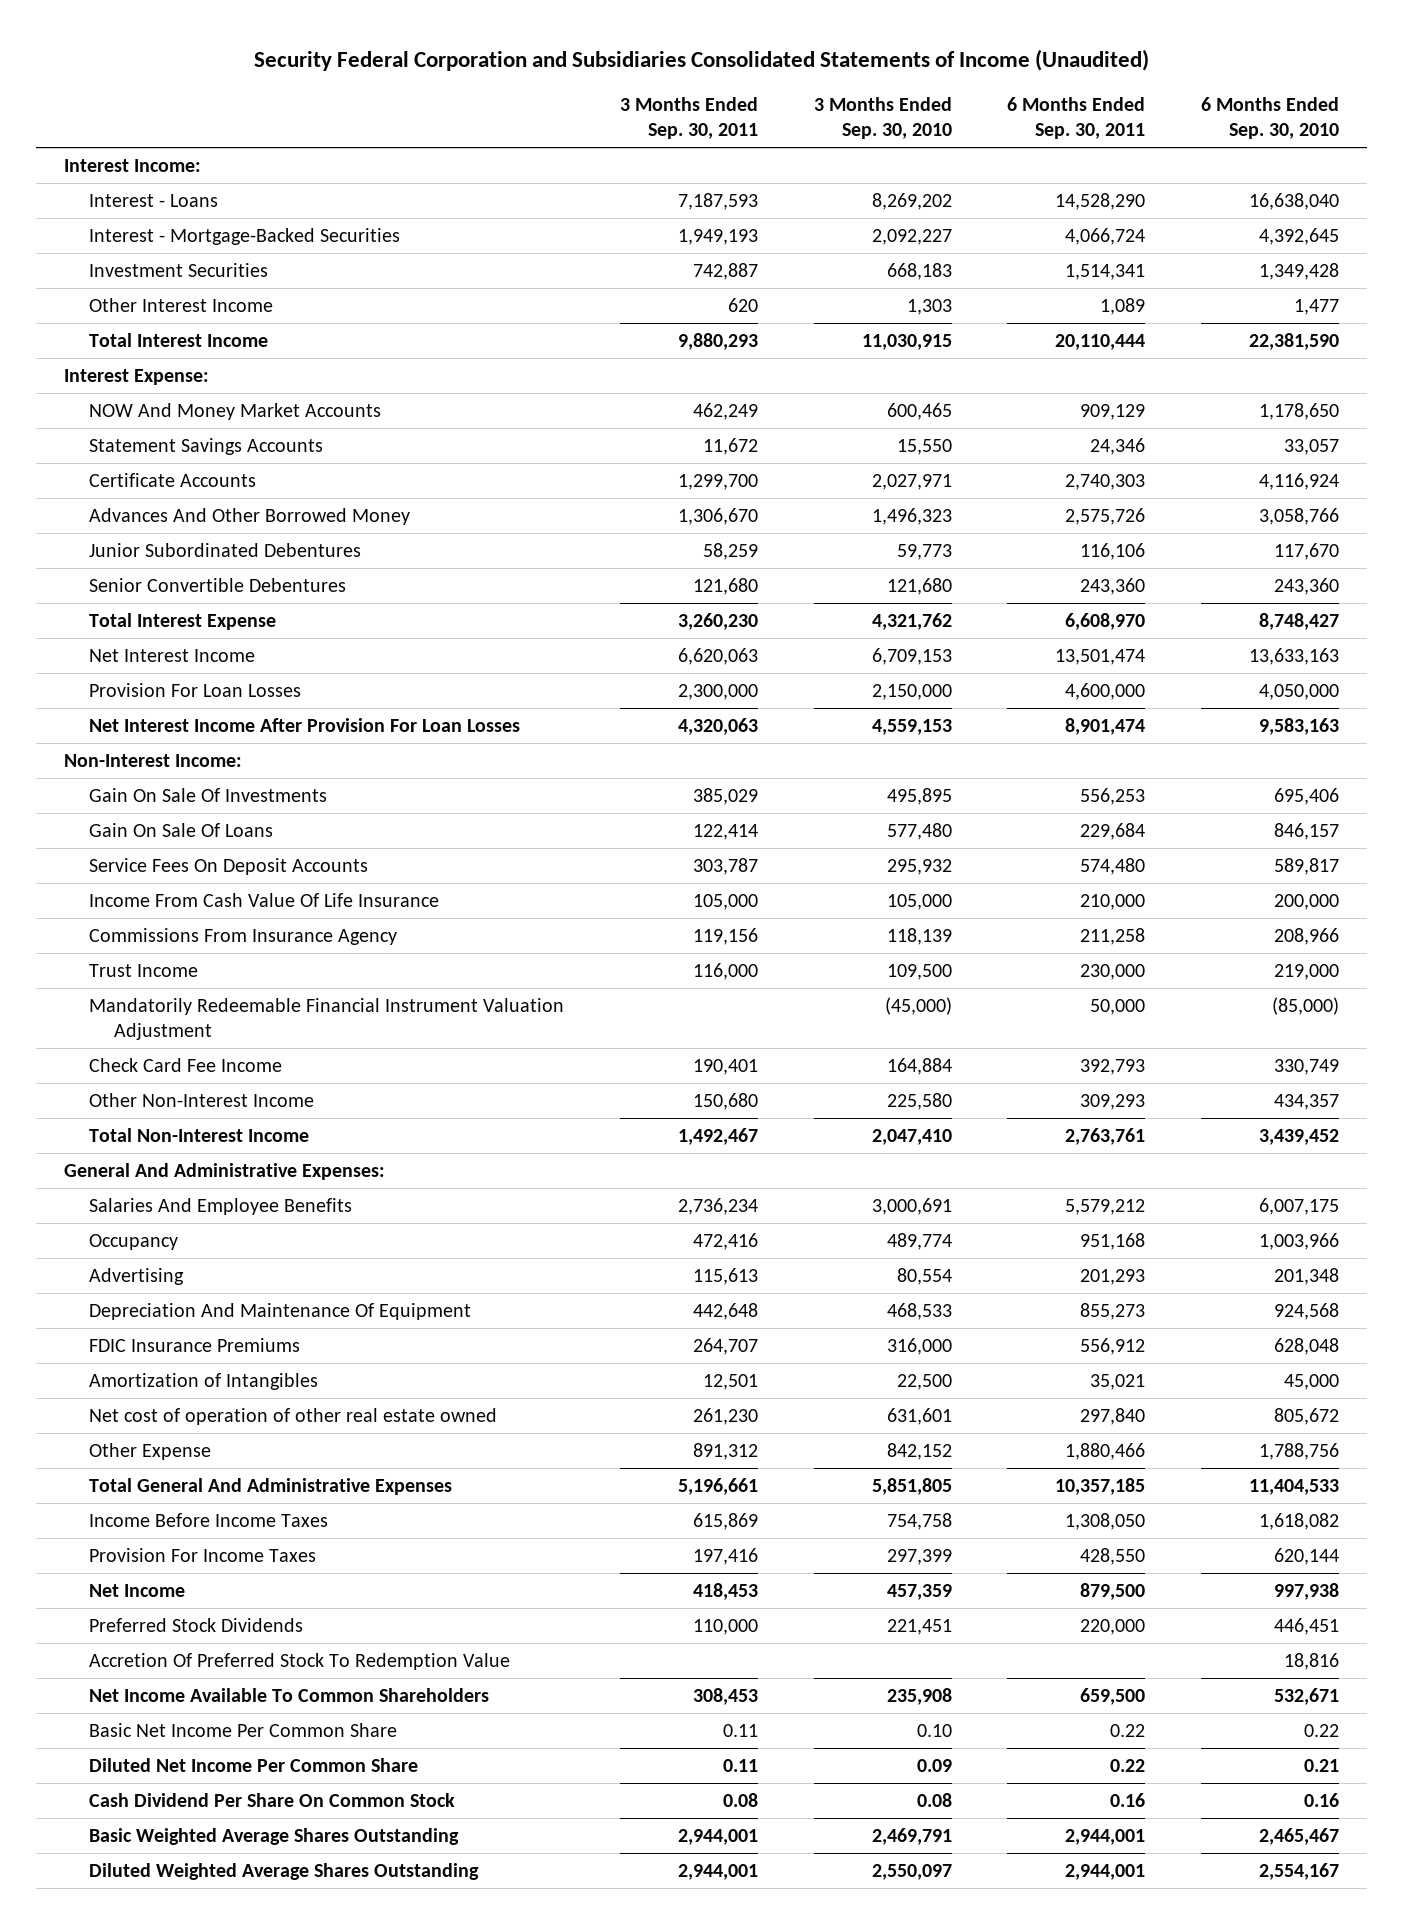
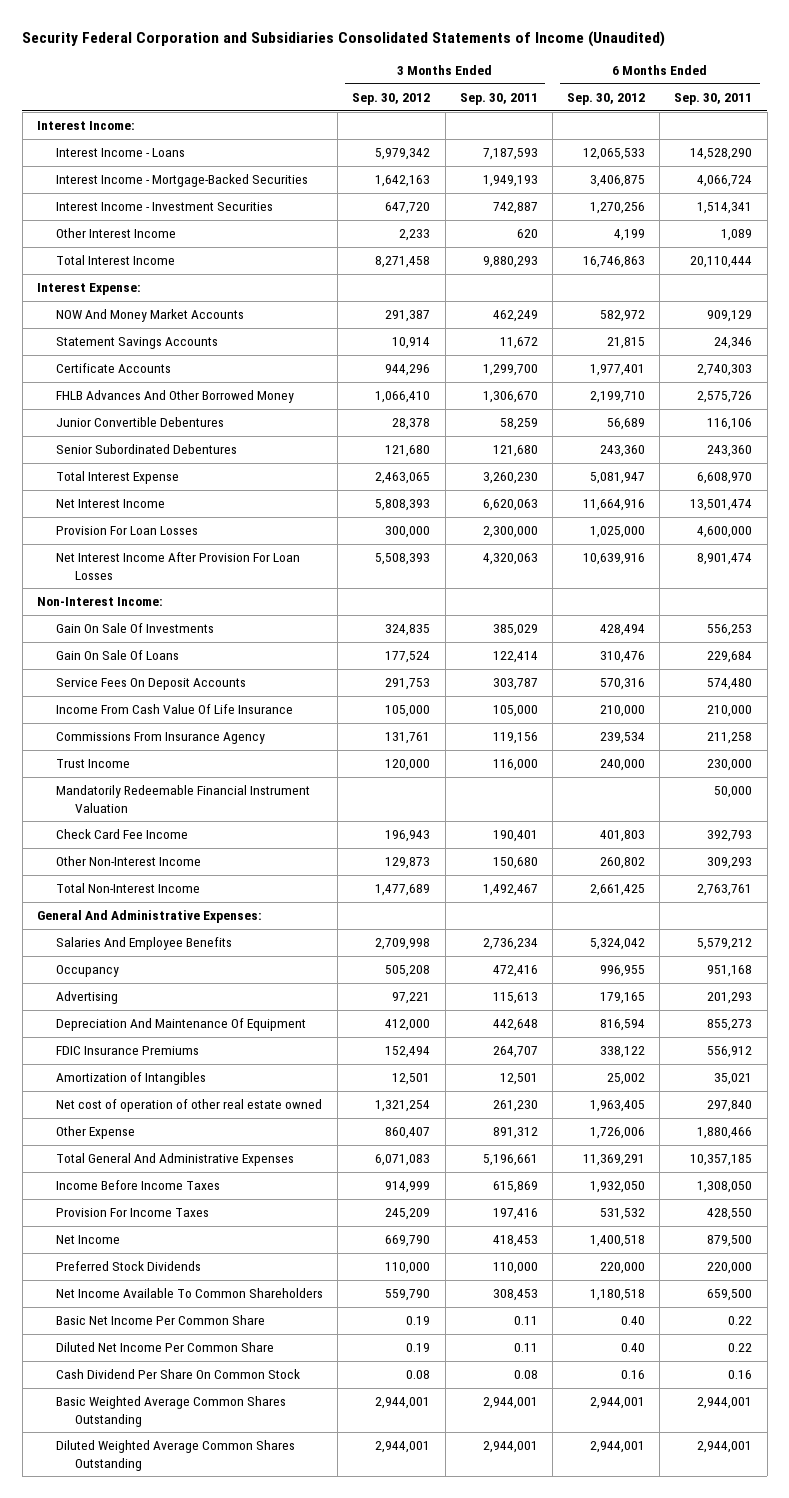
[813,97,952,140] 3 Months Ended Sep. 30, 2010 -> none
[1201,97,1340,140] 6 Months Ended Sep. 30, 2010 -> none
none -> [352,93,431,106] Sep. 30, 2012
none -> [567,93,646,106] Sep. 30, 2012
[88,194,218,208] Interest - Loans -> [56,148,186,158] Interest Income - Loans
[88,228,400,246] Interest - Mortgage-Backed Securities -> [56,174,309,188] Interest Income - Mortgage-Backed Securities
[88,263,268,278] Investment Securities -> [56,202,274,212] Interest Income - Investment Securities
[88,508,410,526] Advances And Other Borrowed Money -> [56,390,295,404] FHLB Advances And Other Borrowed Money
[88,543,361,558] Junior Subordinated Debentures -> [56,417,225,428] Junior Convertible Debentures
[88,578,346,593] Senior Convertible Debentures -> [56,444,238,455] Senior Subordinated Debentures
[88,998,564,1040] Mandatorily Redeemable Financial Instrument Valuation Adjustment -> [56,785,311,813] Mandatorily Redeemable Financial Instrument Valuation
[88,1653,510,1671] Accretion Of Preferred Stock To Redemption Value -> none
[88,1828,459,1846] Basic Weighted Average Shares Outstanding -> [56,1396,287,1427] Basic Weighted Average Common Shares Outstanding
[88,1863,479,1881] Diluted Weighted Average Shares Outstanding -> [56,1440,296,1471] Diluted Weighted Average Common Shares Outstanding

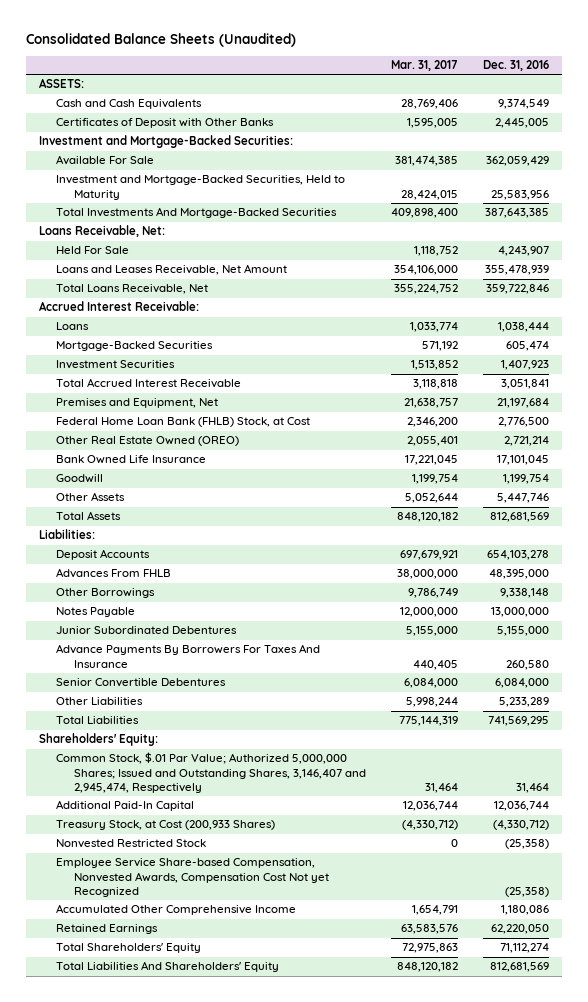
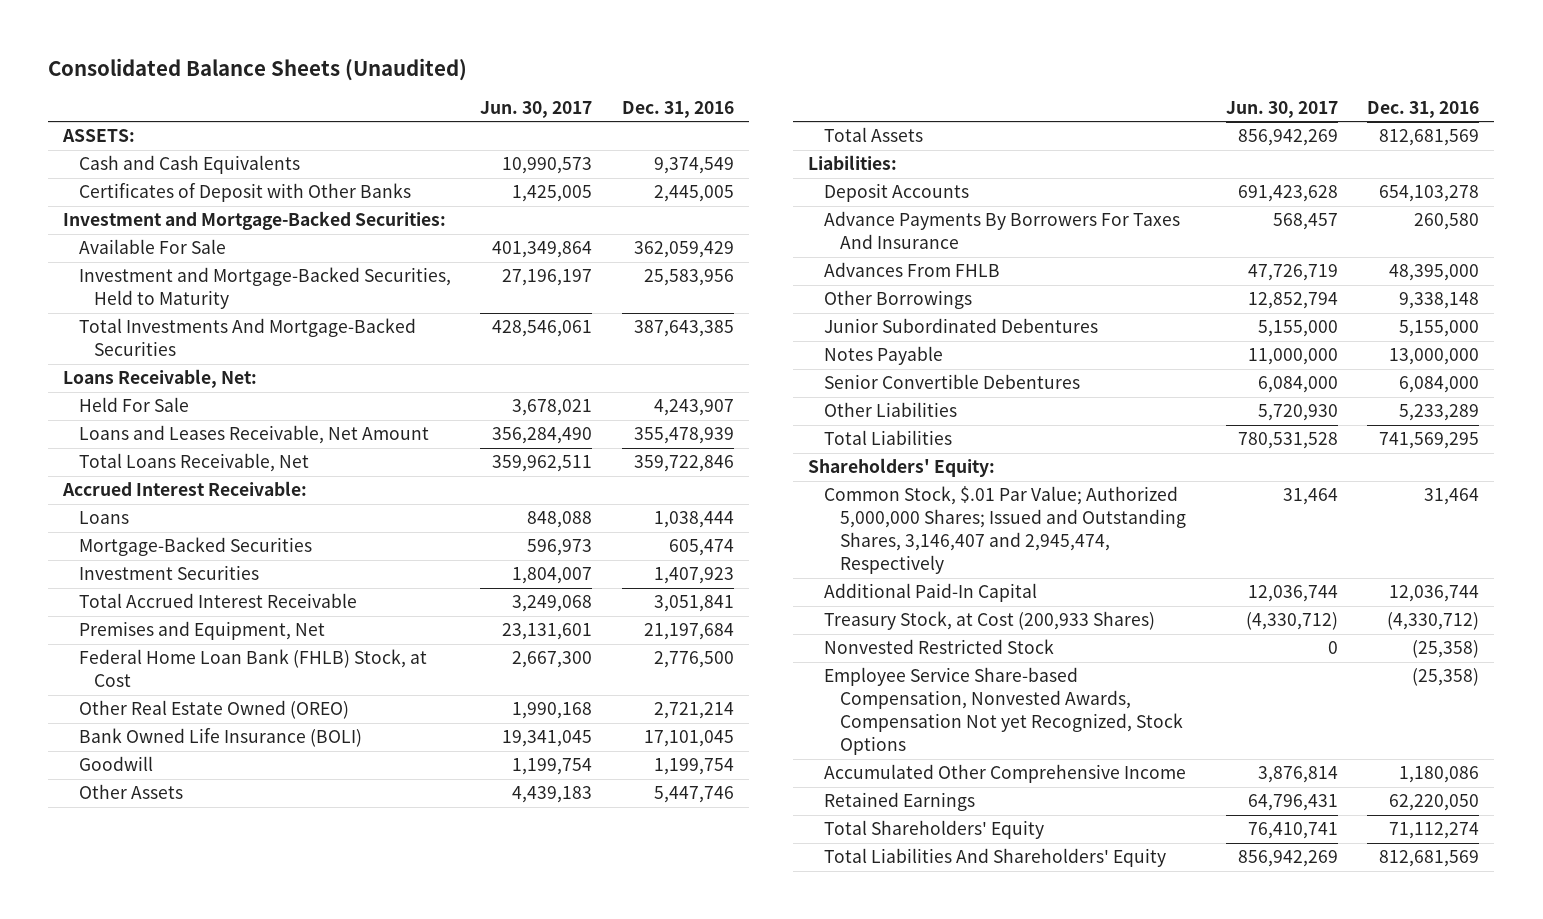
[391,60,459,72] Mar. 31, 2017 -> none
none -> [480,100,593,118] Jun. 30, 2017
[56,455,207,465] Bank Owned Life Insurance -> [78,728,362,748] Bank Owned Life Insurance (BOLI)
[56,644,321,668] Advance Payments By Borrowers For Taxes And Insurance -> [823,211,1180,250] Advance Payments By Borrowers For Taxes And Insurance
[56,607,136,618] Notes Payable -> [823,346,943,366] Notes Payable
[56,858,329,897] Employee Service Share-based Compensation, Nonvested Awards, Compensation Cost Not yet Recognized -> [823,667,1183,756] Employee Service Share-based Compensation, Nonvested Awards, Compensation Not yet Recognized, Stock Options

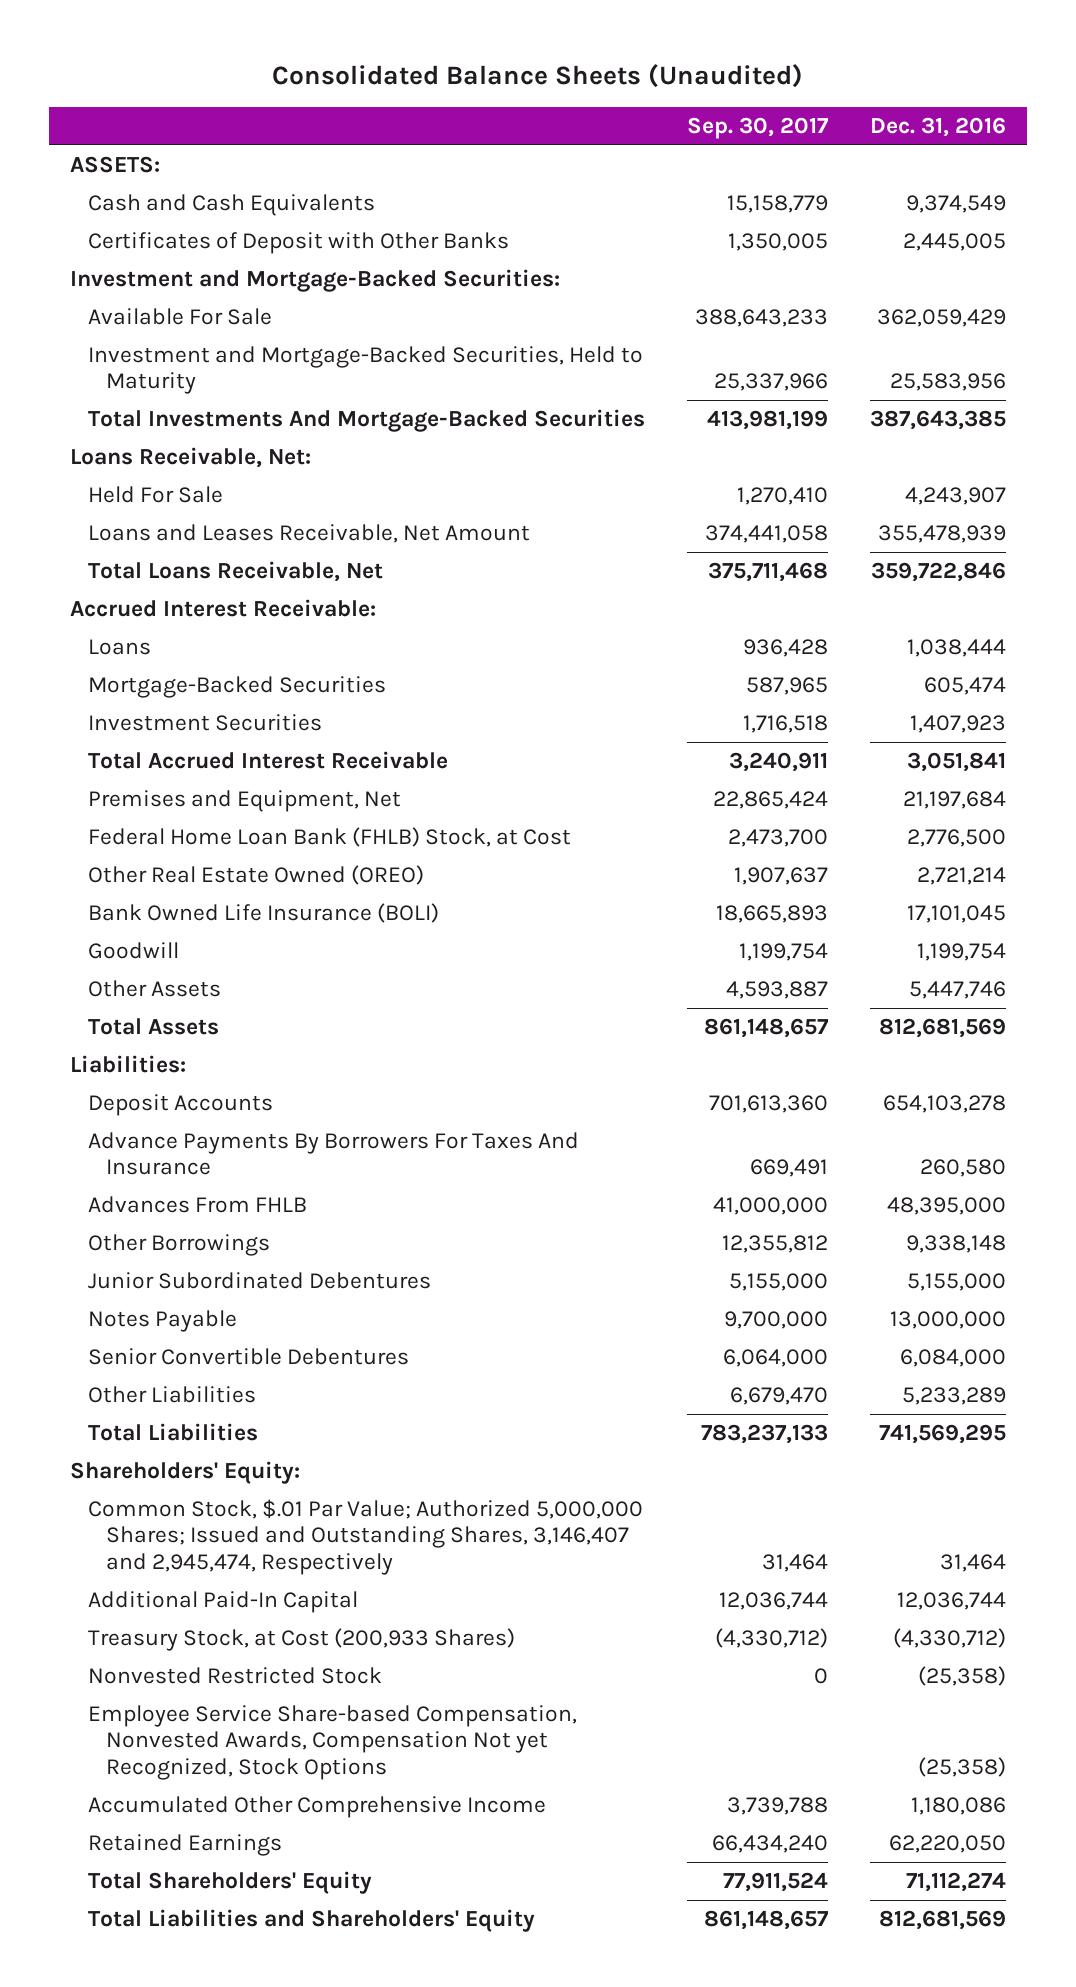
[480,100,593,118] Jun. 30, 2017 -> none
none -> [686,117,829,140] Sep. 30, 2017
[823,848,1166,868] Total Liabilities And Shareholders' Equity -> [87,1909,535,1933] Total Liabilities and Shareholders' Equity

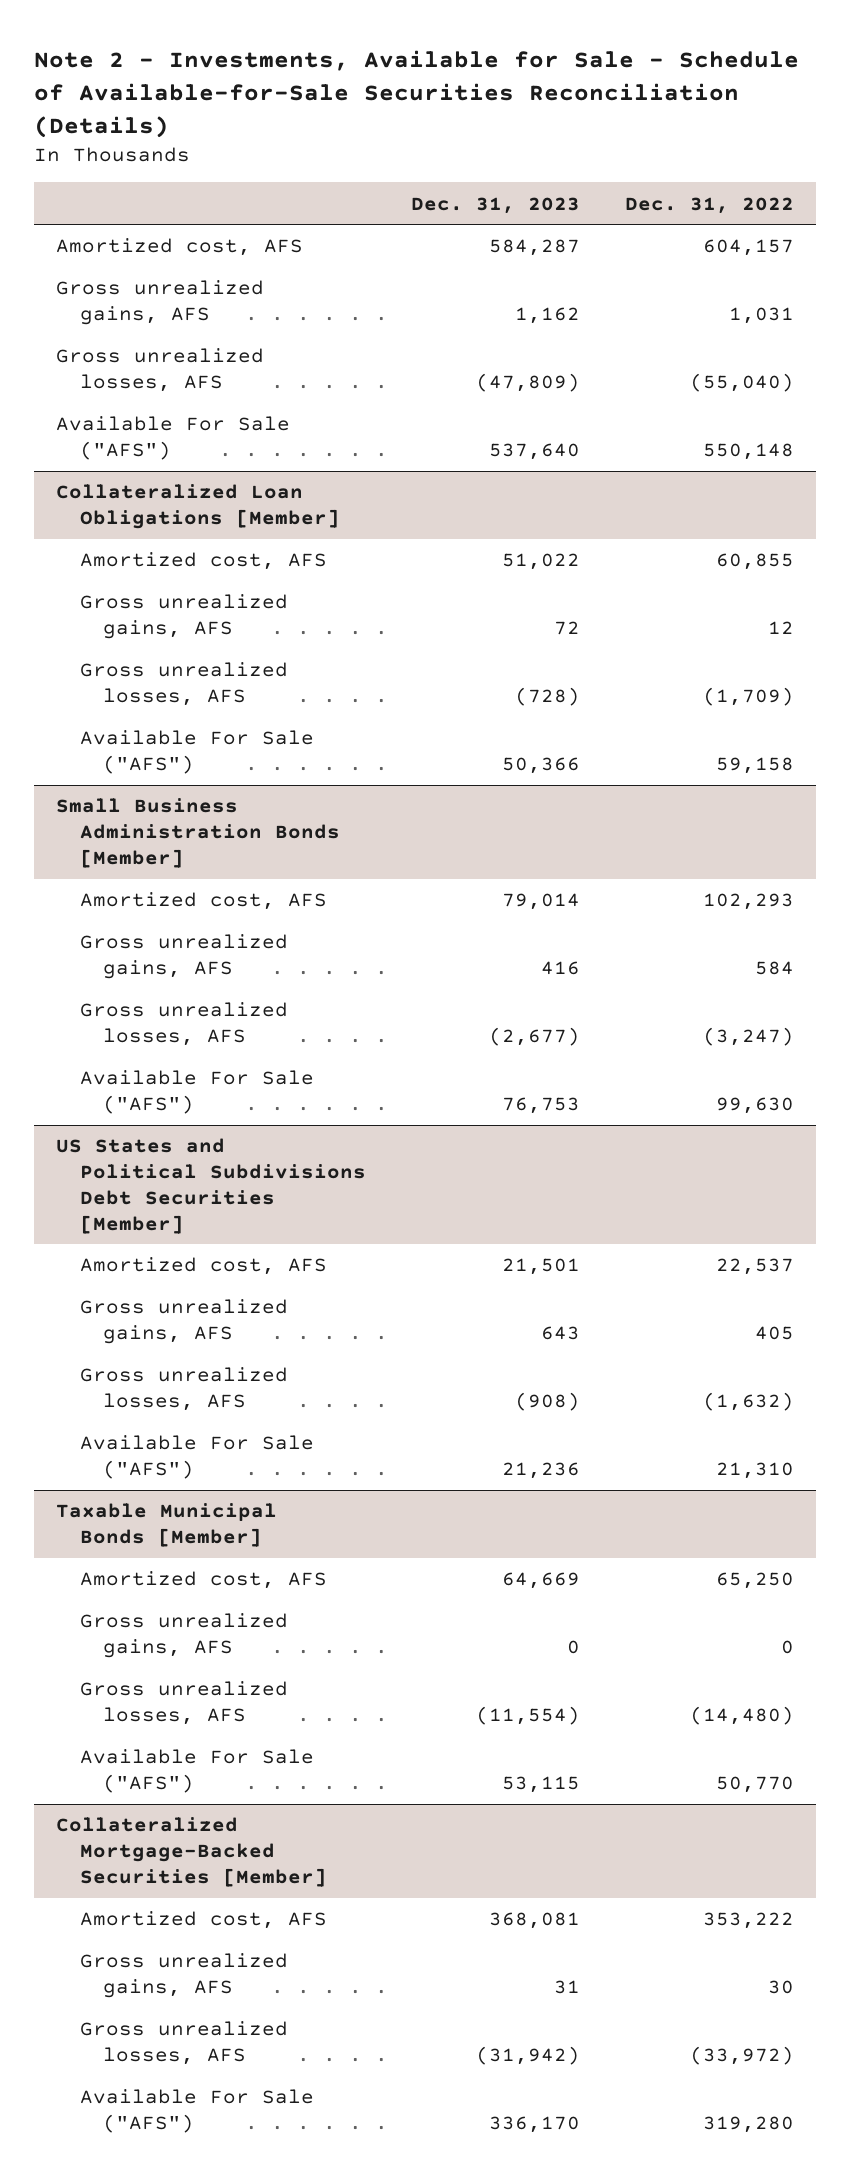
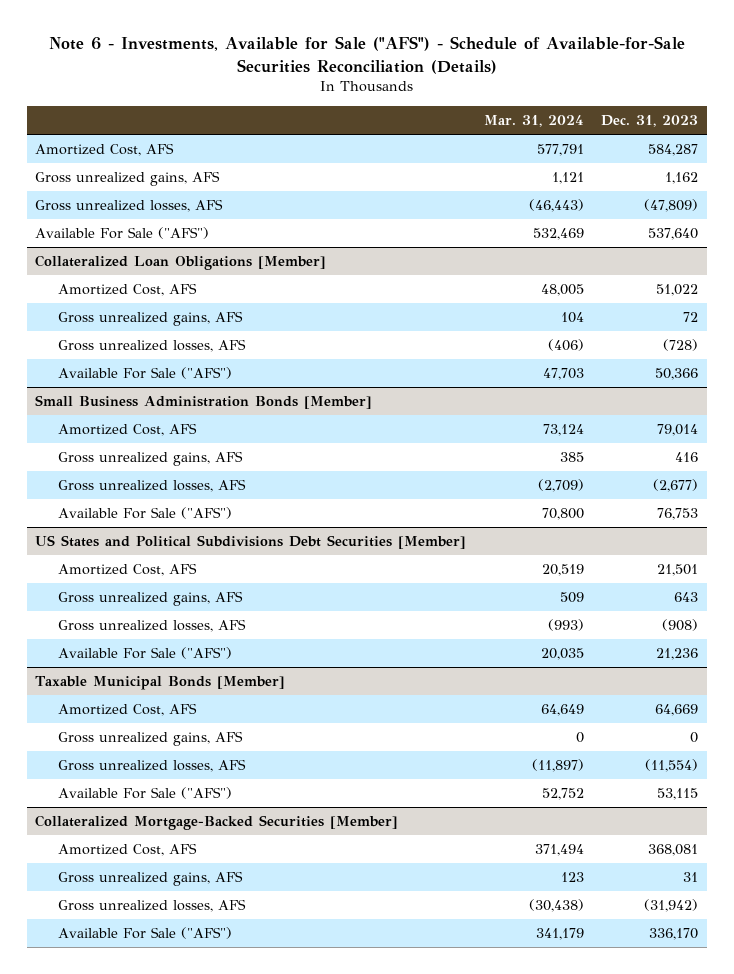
[33,49,799,138] Note 2 - Investments, Available for Sale - Schedule of Available-for-Sale Securities Reconciliation (Details) -> [48,36,685,74] Note 6 - Investments, Available for Sale ("AFS") - Schedule of Available-for-Sale Securities Reconciliation (Details)
[624,196,794,214] Dec. 31, 2022 -> none
none -> [483,115,584,128] Mar. 31, 2024
[56,238,304,257] Amortized cost, AFS -> [35,143,175,157] Amortized Cost, AFS
[79,552,327,571] Amortized cost, AFS -> [57,283,197,297] Amortized Cost, AFS
[79,892,327,911] Amortized cost, AFS -> [57,423,197,437] Amortized Cost, AFS
[79,1257,327,1276] Amortized cost, AFS -> [57,563,197,577] Amortized Cost, AFS
[79,1571,327,1590] Amortized cost, AFS -> [57,703,197,717] Amortized Cost, AFS
[79,1911,327,1930] Amortized cost, AFS -> [57,843,197,857] Amortized Cost, AFS

